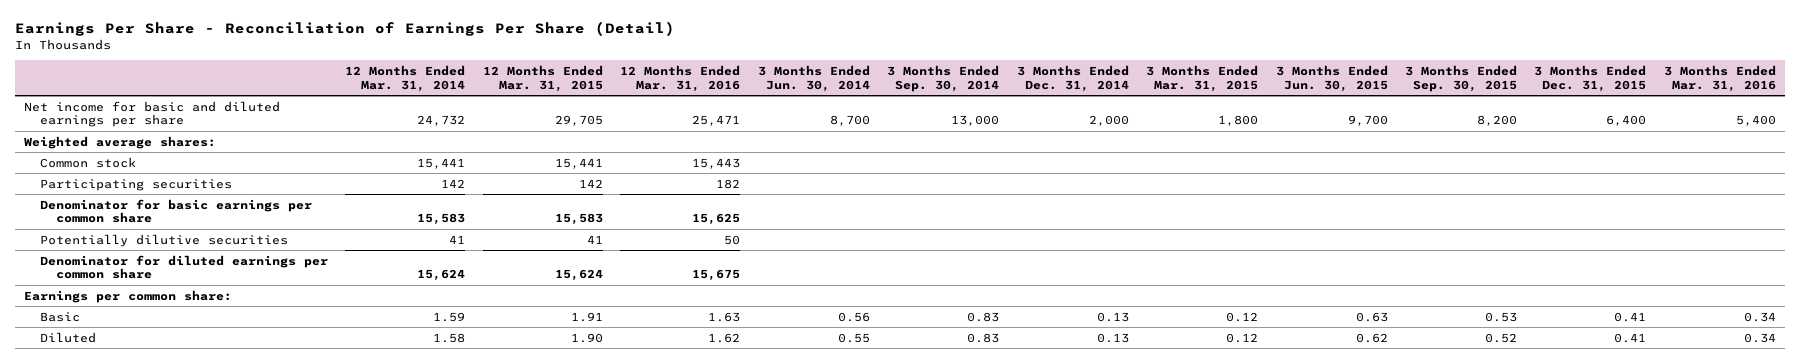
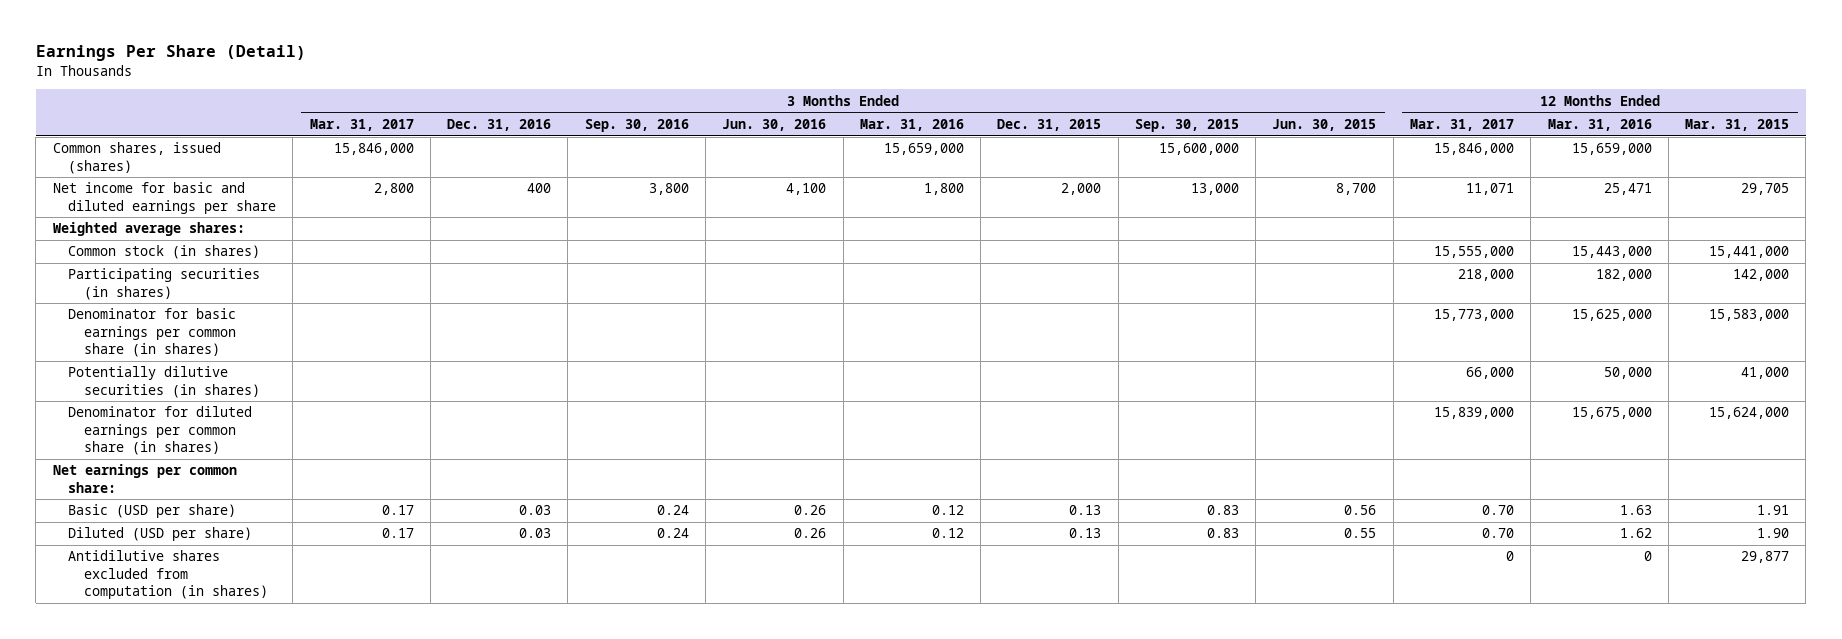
[14,20,675,36] Earnings Per Share - Reconciliation of Earnings Per Share (Detail) -> [35,45,306,62] Earnings Per Share (Detail)
[345,64,466,92] 12 Months Ended Mar. 31, 2014 -> none
[757,64,870,92] 3 Months Ended Jun. 30, 2014 -> none
[887,64,1000,92] 3 Months Ended Sep. 30, 2014 -> none
[1016,64,1129,92] 3 Months Ended Dec. 31, 2014 -> none
[1146,64,1259,92] 3 Months Ended Mar. 31, 2015 -> none
none -> [309,118,414,131] Mar. 31, 2017
none -> [447,118,552,131] Dec. 31, 2016
none -> [584,118,689,132] Sep. 30, 2016
none -> [722,118,827,131] Jun. 30, 2016
none -> [1410,118,1515,131] Mar. 31, 2017
none -> [52,142,221,174] Common shares, issued (shares)
[1347,115,1388,127] 9,700 -> [1336,183,1377,196] 8,700
[1476,115,1517,127] 8,200 -> [1190,183,1239,196] 13,000
[1606,115,1647,127] 6,400 -> [1061,183,1102,196] 2,000
[1735,115,1776,127] 5,400 -> [923,183,964,196] 1,800
[39,156,136,168] Common stock -> [68,245,261,260] Common stock (in shares)
[554,157,603,169] 15,441 -> [1709,246,1790,259] 15,441,000
[692,157,741,169] 15,443 -> [1571,246,1652,259] 15,443,000
[39,178,232,191] Participating securities -> [68,268,261,300] Participating securities (in shares)
[578,178,603,188] 142 -> [1733,269,1790,282] 142,000
[716,178,741,189] 182 -> [1595,269,1652,282] 182,000
[39,198,312,224] Denominator for basic earnings per common share -> [68,308,237,357] Denominator for basic earnings per common share (in shares)
[554,213,603,226] 15,583 -> [1709,309,1790,322] 15,583,000
[692,213,741,226] 15,625 -> [1571,309,1652,322] 15,625,000
[39,233,288,247] Potentially dilutive securities -> [68,366,260,398] Potentially dilutive securities (in shares)
[586,234,603,244] 41 -> [1741,367,1790,380] 41,000
[724,234,741,245] 50 -> [1603,367,1652,380] 50,000
[39,254,328,280] Denominator for diluted earnings per common share -> [68,406,253,455] Denominator for diluted earnings per common share (in shares)
[554,269,603,282] 15,624 -> [1709,407,1790,420] 15,624,000
[692,269,741,282] 15,675 -> [1571,407,1652,420] 15,675,000
[23,289,232,303] Earnings per common share: -> [52,464,237,493] Net earnings per common share:
[39,311,80,322] Basic -> [68,504,237,519] Basic (USD per share)
[1355,311,1388,322] 0.63 -> [1344,505,1377,516] 0.56
[1484,311,1517,322] 0.53 -> [1206,505,1239,516] 0.83
[1614,311,1647,322] 0.41 -> [1069,505,1102,516] 0.13
[1743,311,1776,322] 0.34 -> [931,505,964,516] 0.12
[39,331,96,343] Diluted -> [68,527,253,542] Diluted (USD per share)
[1355,332,1388,343] 0.62 -> [1344,528,1377,539] 0.55
[1484,332,1517,343] 0.52 -> [1206,528,1239,539] 0.83
[1614,332,1647,343] 0.41 -> [1069,528,1102,539] 0.13
[1743,332,1776,343] 0.34 -> [931,528,964,539] 0.12
none -> [68,550,268,599] Antidilutive shares excluded from computation (in shares)

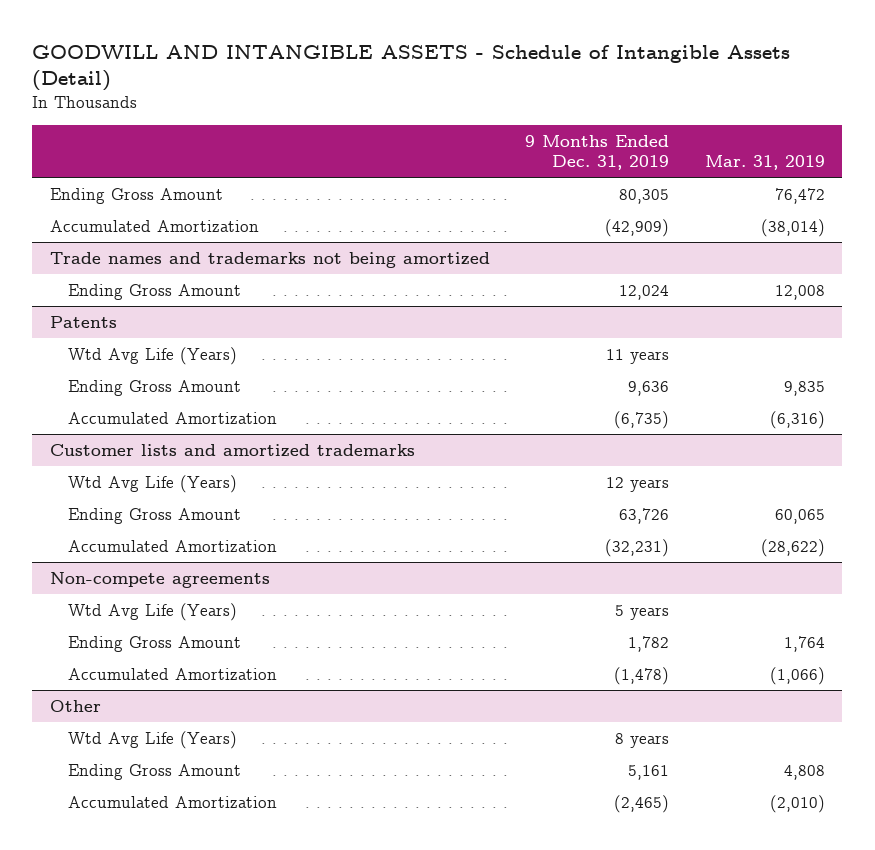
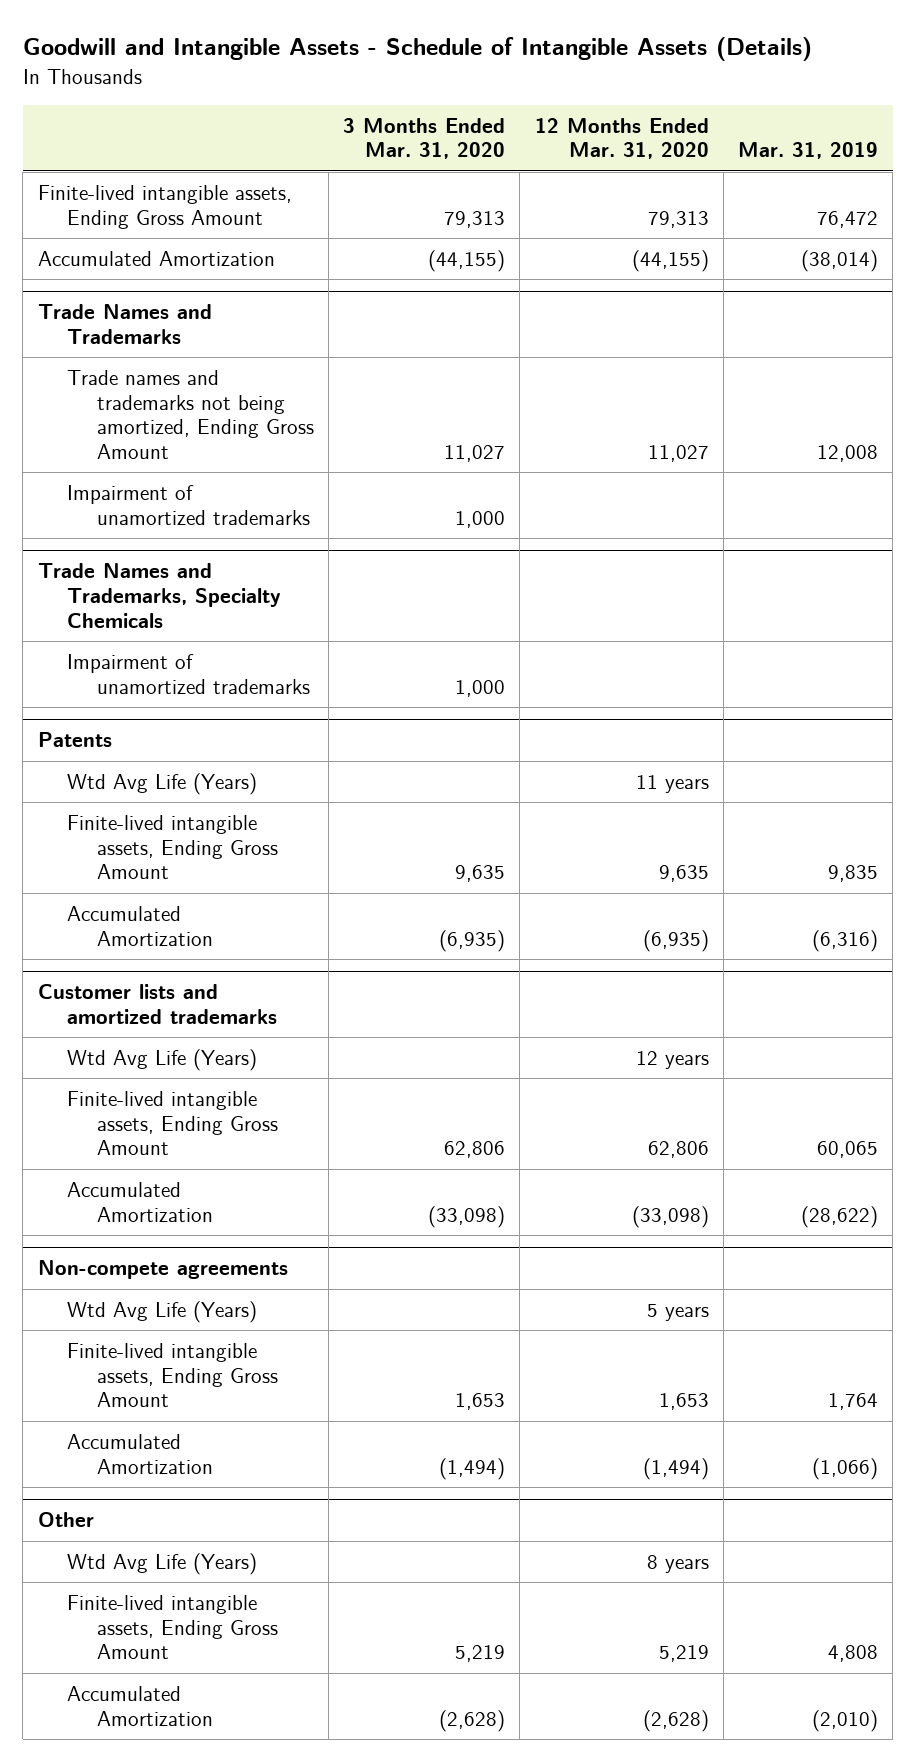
[32,44,791,92] GOODWILL AND INTANGIBLE ASSETS - Schedule of Intangible Assets (Detail) -> [22,37,812,62] Goodwill and Intangible Assets - Schedule of Intangible Assets (Details)
[525,134,670,171] 9 Months Ended Dec. 31, 2019 -> none
none -> [343,117,506,160] 3 Months Ended Mar. 31, 2020
none -> [534,117,709,160] 12 Months Ended Mar. 31, 2020
[50,187,224,204] Ending Gross Amount -> [37,184,292,229] Finite-lived intangible assets, Ending Gross Amount
[50,251,491,268] Trade names and trademarks not being amortized -> [37,304,212,344] Trade Names and Trademarks
[67,283,241,300] Ending Gross Amount -> [67,369,314,459] Trade names and trademarks not being amortized, Ending Gross Amount
none -> [67,484,310,525] Impairment of unamortized trademarks
none -> [37,563,282,628] Trade Names and Trademarks, Specialty Chemicals
none -> [67,653,310,694] Impairment of unamortized trademarks
[67,379,241,396] Ending Gross Amount -> [67,814,278,880] Finite-lived intangible assets, Ending Gross Amount
[67,507,241,524] Ending Gross Amount -> [67,1090,278,1156] Finite-lived intangible assets, Ending Gross Amount
[67,635,241,652] Ending Gross Amount -> [67,1342,278,1408] Finite-lived intangible assets, Ending Gross Amount
[67,763,241,780] Ending Gross Amount -> [67,1594,278,1660] Finite-lived intangible assets, Ending Gross Amount

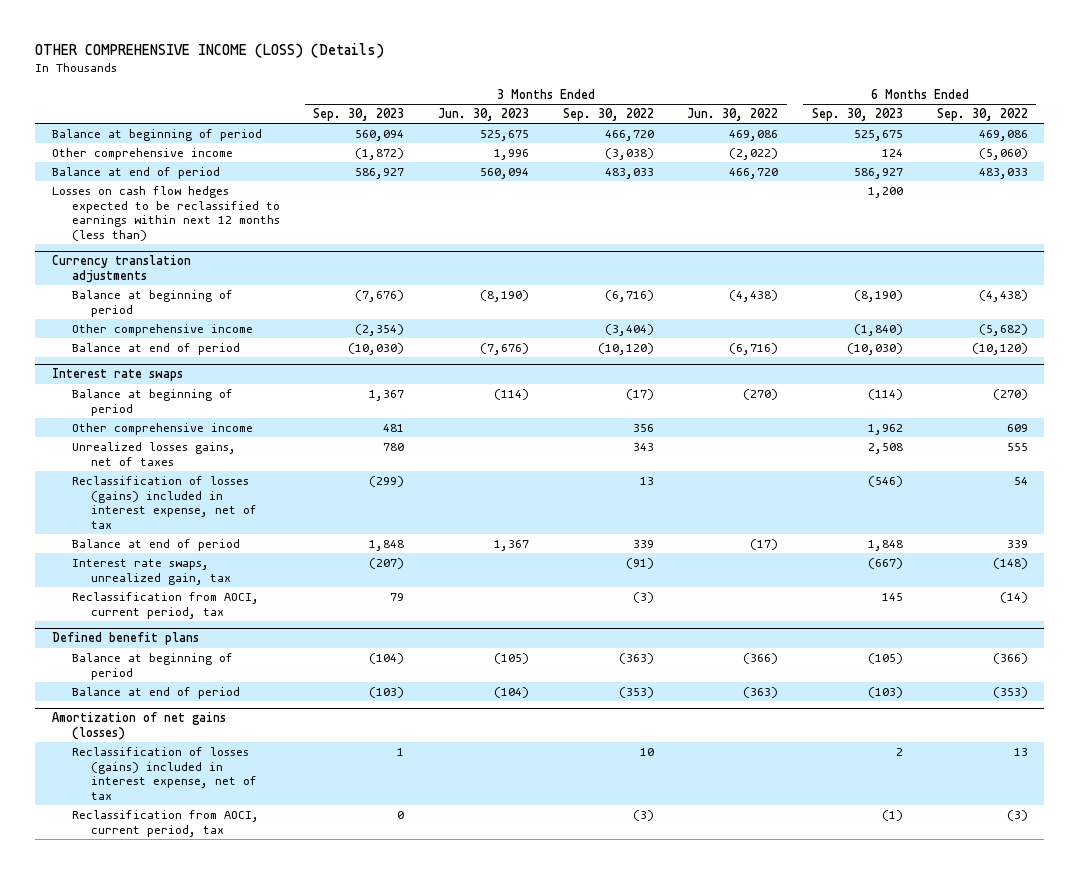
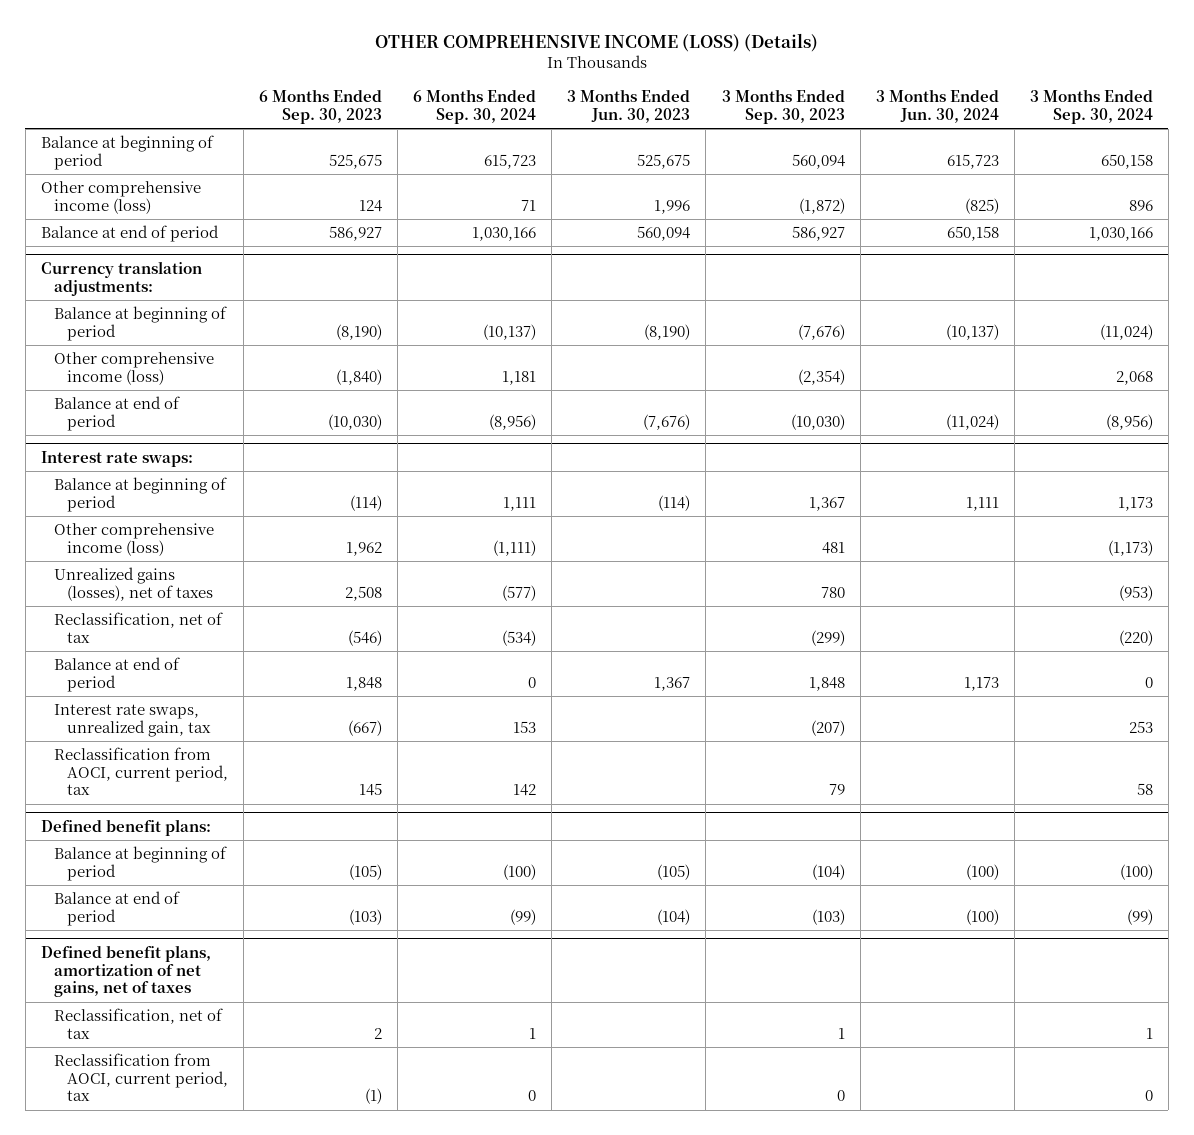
[562,108,654,122] Sep. 30, 2022 -> none
[687,108,779,122] Jun. 30, 2022 -> none
[936,108,1028,122] Sep. 30, 2022 -> none
none -> [413,89,537,124] 6 Months Ended Sep. 30, 2024
none -> [875,89,999,123] 3 Months Ended Jun. 30, 2024
none -> [1029,89,1153,124] 3 Months Ended Sep. 30, 2024
[52,148,234,161] Other comprehensive income -> [40,181,201,214] Other comprehensive income (loss)
[52,186,280,242] Losses on cash flow hedges expected to be reclassified to earnings within next 12 months (less than) -> none
[52,255,192,284] Currency translation adjustments -> [40,260,202,296] Currency translation adjustments:
[71,324,253,337] Other comprehensive income -> [53,352,214,385] Other comprehensive income (loss)
[52,368,184,382] Interest rate swaps -> [40,450,193,467] Interest rate swaps:
[71,423,253,436] Other comprehensive income -> [53,523,214,556] Other comprehensive income (loss)
[71,442,236,466] Unrealized losses gains, net of taxes -> [53,567,214,601] Unrealized gains (losses), net of taxes
[71,476,258,530] Reclassification of losses (gains) included in interest expense, net of tax -> [53,612,223,643] Reclassification, net of tax
[52,632,200,646] Defined benefit plans -> [40,818,211,836] Defined benefit plans:
[52,712,227,741] Amortization of net gains (losses) -> [40,944,211,998] Defined benefit plans, amortization of net gains, net of taxes
[71,747,258,801] Reclassification of losses (gains) included in interest expense, net of tax -> [53,1008,223,1039] Reclassification, net of tax

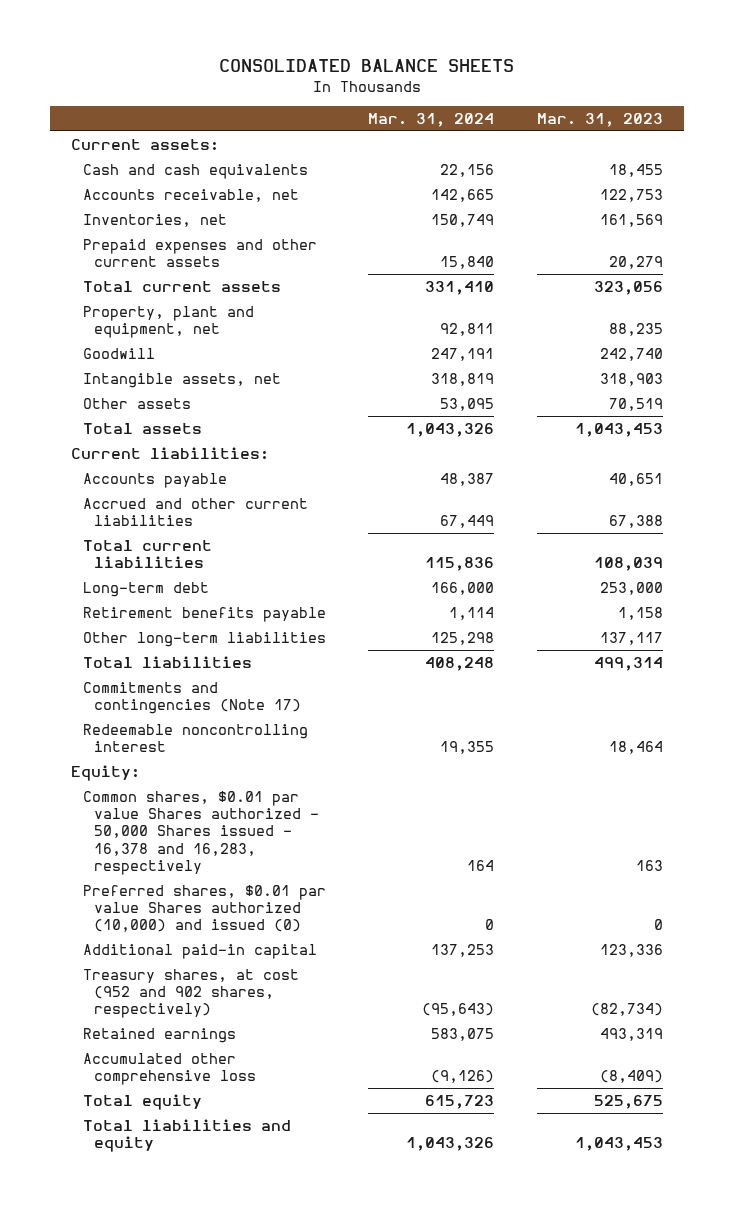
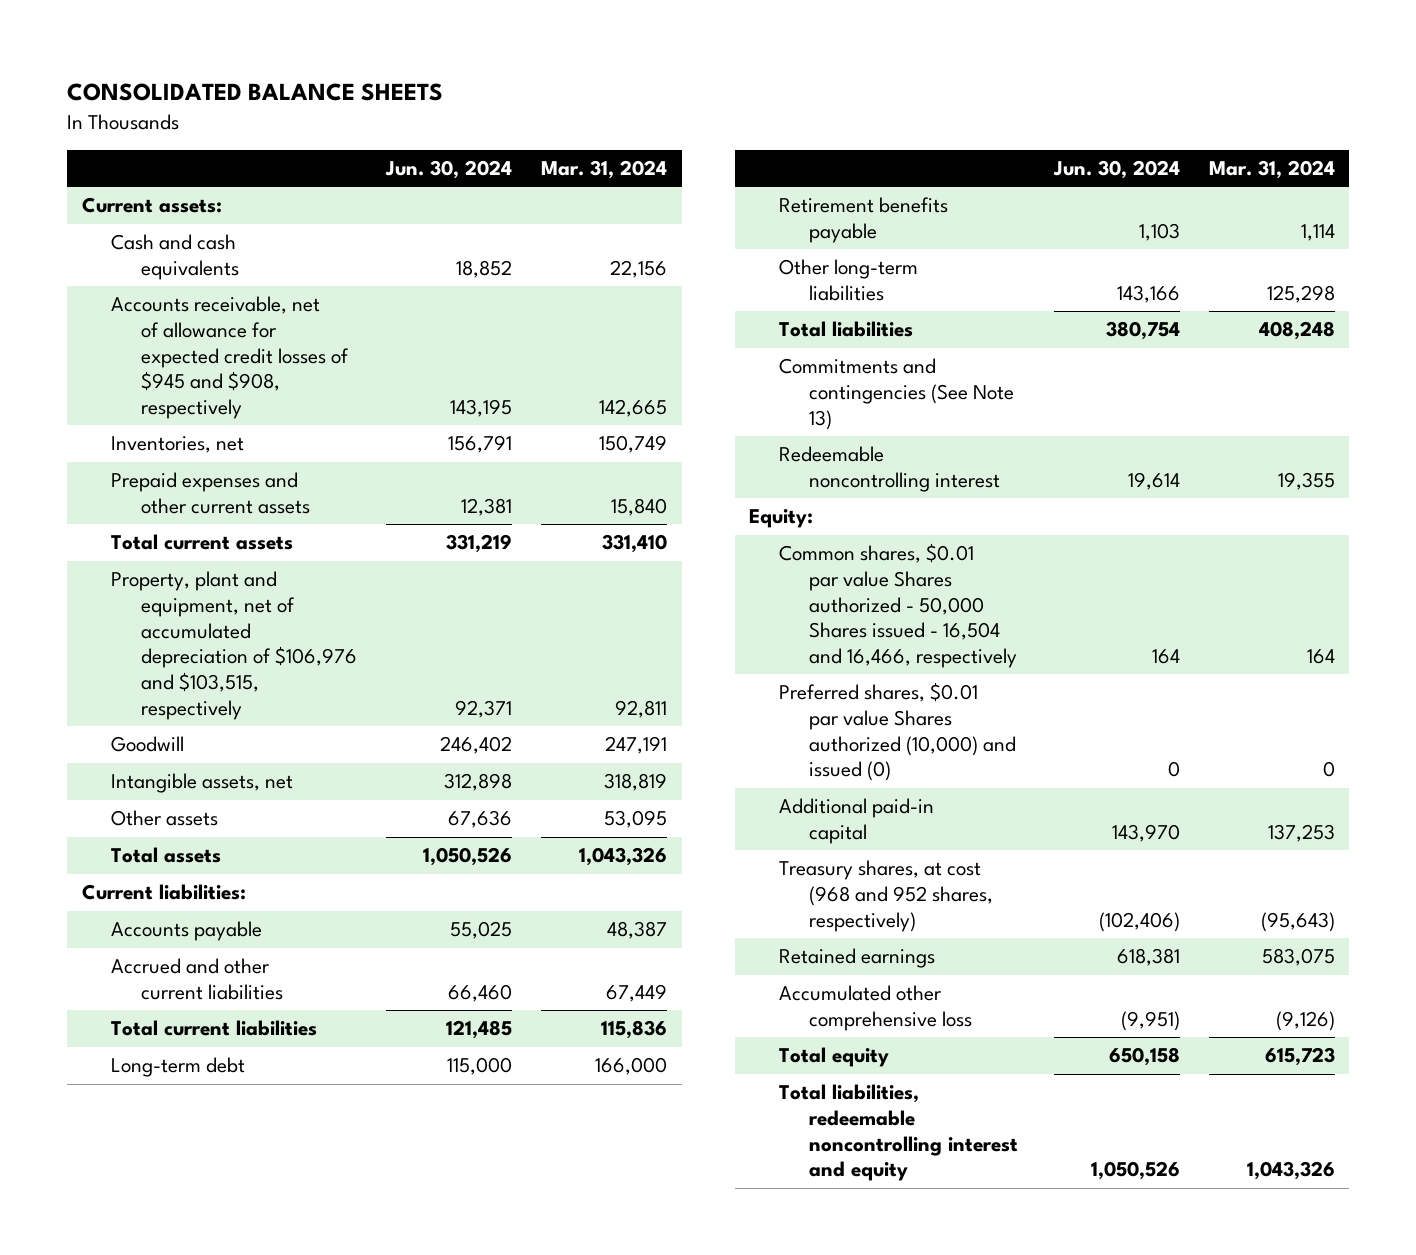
[536,112,663,127] Mar. 31, 2023 -> none
none -> [385,160,513,180] Jun. 30, 2024
[82,188,299,202] Accounts receivable, net -> [111,296,350,420] Accounts receivable, net of allowance for expected credit losses of $945 and $908, respectively
[82,305,254,339] Property, plant and equipment, net -> [111,571,358,720] Property, plant and equipment, net of accumulated depreciation of $106,976 and $103,515, respectively
[82,681,302,715] Commitments and contingencies (Note 17) -> [778,358,1014,430] Commitments and contingencies (See Note 13)
[82,790,320,876] Common shares, $0.01 par value Shares authorized - 50,000 Shares issued - 16,378 and 16,283, respectively -> [778,543,1017,669] Common shares, $0.01 par value Shares authorized - 50,000 Shares issued - 16,504 and 16,466, respectively
[82,968,299,1019] Treasury shares, at cost (952 and 902 shares, respectively) -> [778,860,993,932] Treasury shares, at cost (968 and 952 shares, respectively)
[82,1118,291,1153] Total liabilities and equity -> [778,1084,1018,1182] Total liabilities, redeemable noncontrolling interest and equity

